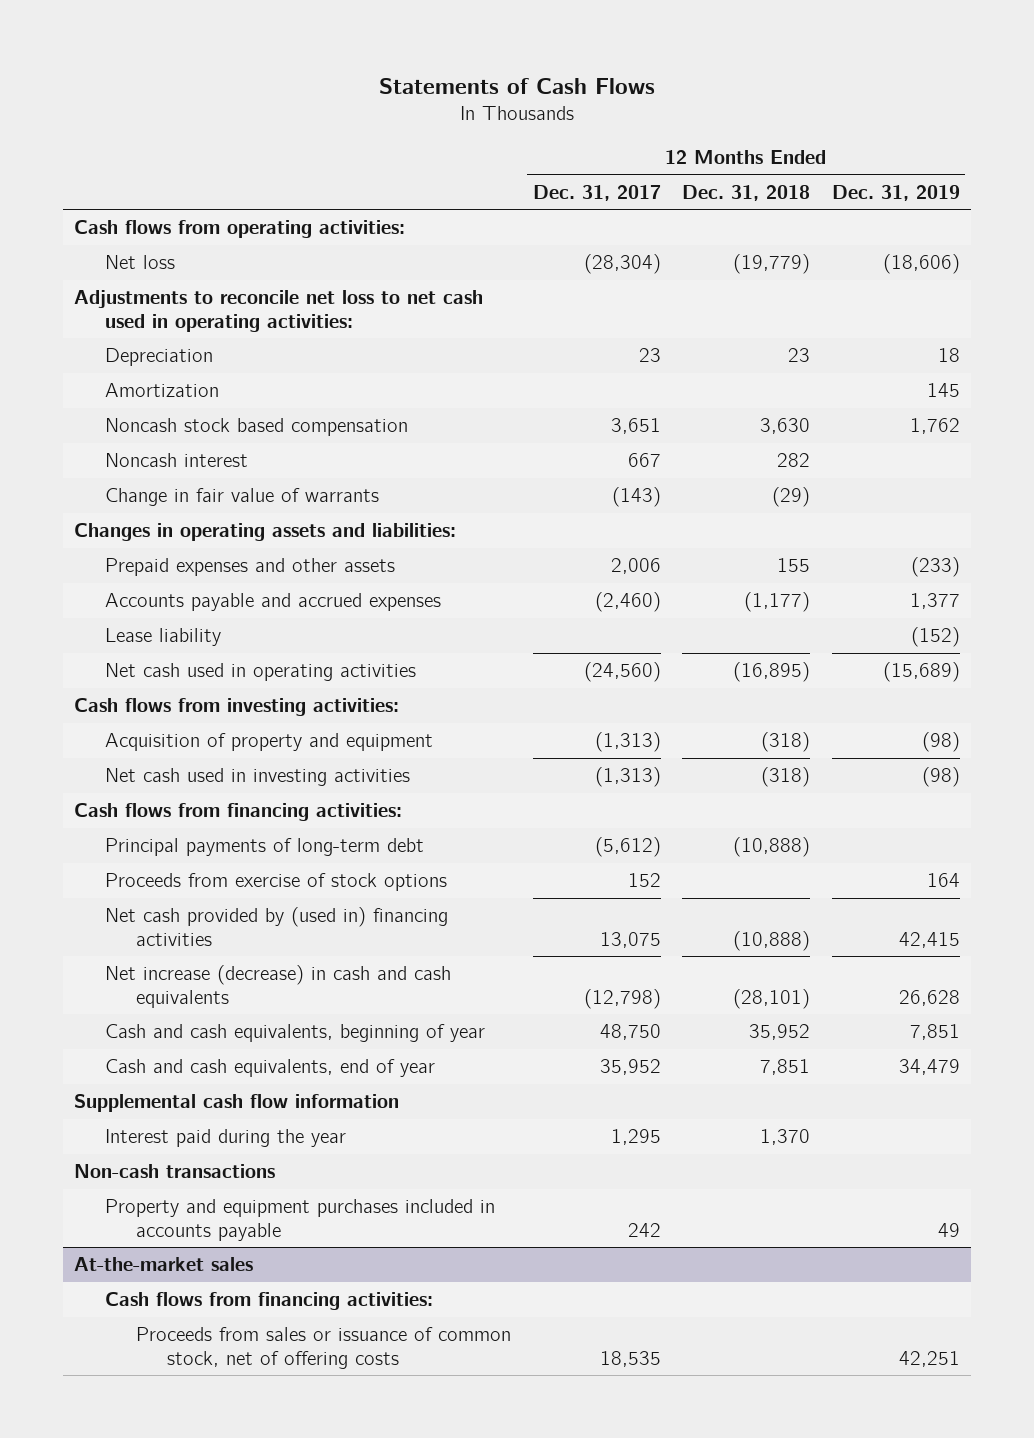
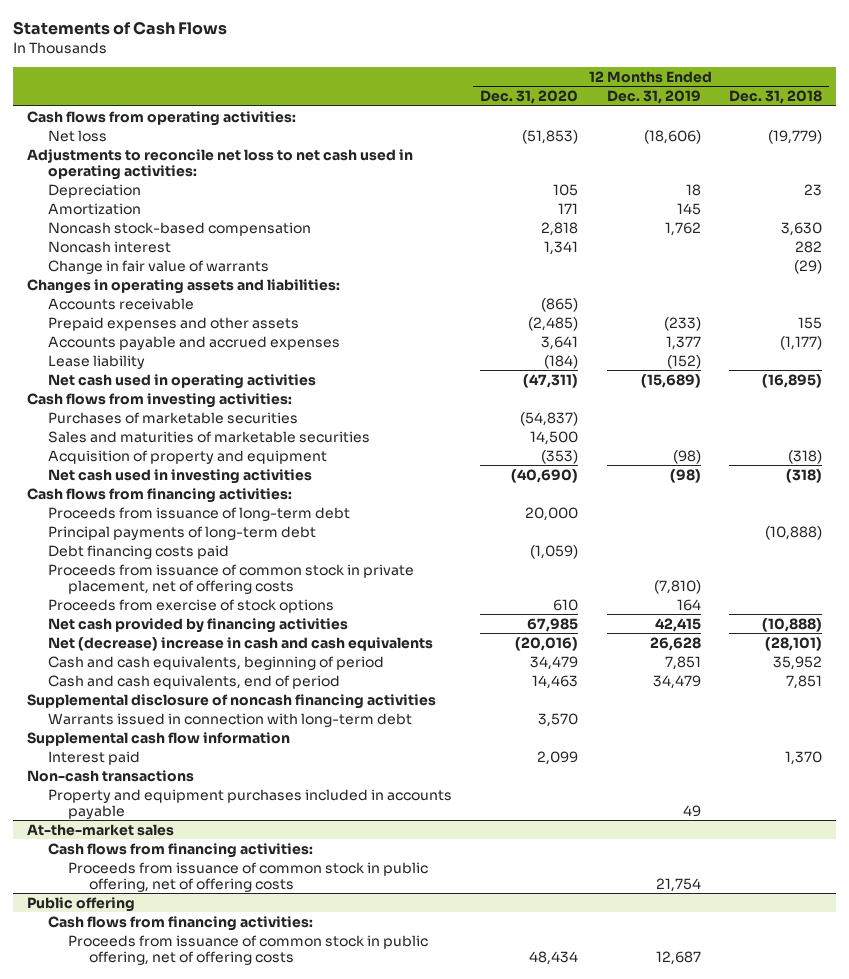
[532,184,661,201] Dec. 31, 2017 -> none
none -> [480,89,579,104] Dec. 31, 2020
[104,418,408,437] Noncash stock based compensation -> [47,221,311,236] Noncash stock-based compensation
none -> [47,297,194,310] Accounts receivable
none -> [47,411,298,424] Purchases of marketable securities
none -> [47,430,370,443] Sales and maturities of marketable securities
none -> [47,506,350,521] Proceeds from issuance of long-term debt
none -> [47,544,229,559] Debt financing costs paid
none -> [47,563,414,594] Proceeds from issuance of common stock in private placement, net of offering costs
[104,907,448,946] Net cash provided by (used in) financing activities -> [47,617,348,633] Net cash provided by financing activities
[104,965,451,1008] Net increase (decrease) in cash and cash equivalents -> [47,636,433,651] Net (decrease) increase in cash and cash equivalents
[104,1024,485,1043] Cash and cash equivalents, beginning of year -> [47,655,384,670] Cash and cash equivalents, beginning of period
[104,1059,435,1078] Cash and cash equivalents, end of year -> [47,674,340,689] Cash and cash equivalents, end of period
none -> [27,693,437,709] Supplemental disclosure of noncash financing activities
none -> [47,712,412,727] Warrants issued in connection with long-term debt
[104,1129,346,1148] Interest paid during the year -> [47,750,140,765] Interest paid
[136,1327,512,1369] Proceeds from sales or issuance of common stock, net of offering costs -> [68,861,429,892] Proceeds from issuance of common stock in public offering, net of offering costs
[898,1350,960,1367] 42,251 -> [655,877,701,892] 21,754
none -> [27,896,136,912] Public offering
none -> [47,915,313,931] Cash flows from financing activities:
none -> [68,934,429,965] Proceeds from issuance of common stock in public offering, net of offering costs

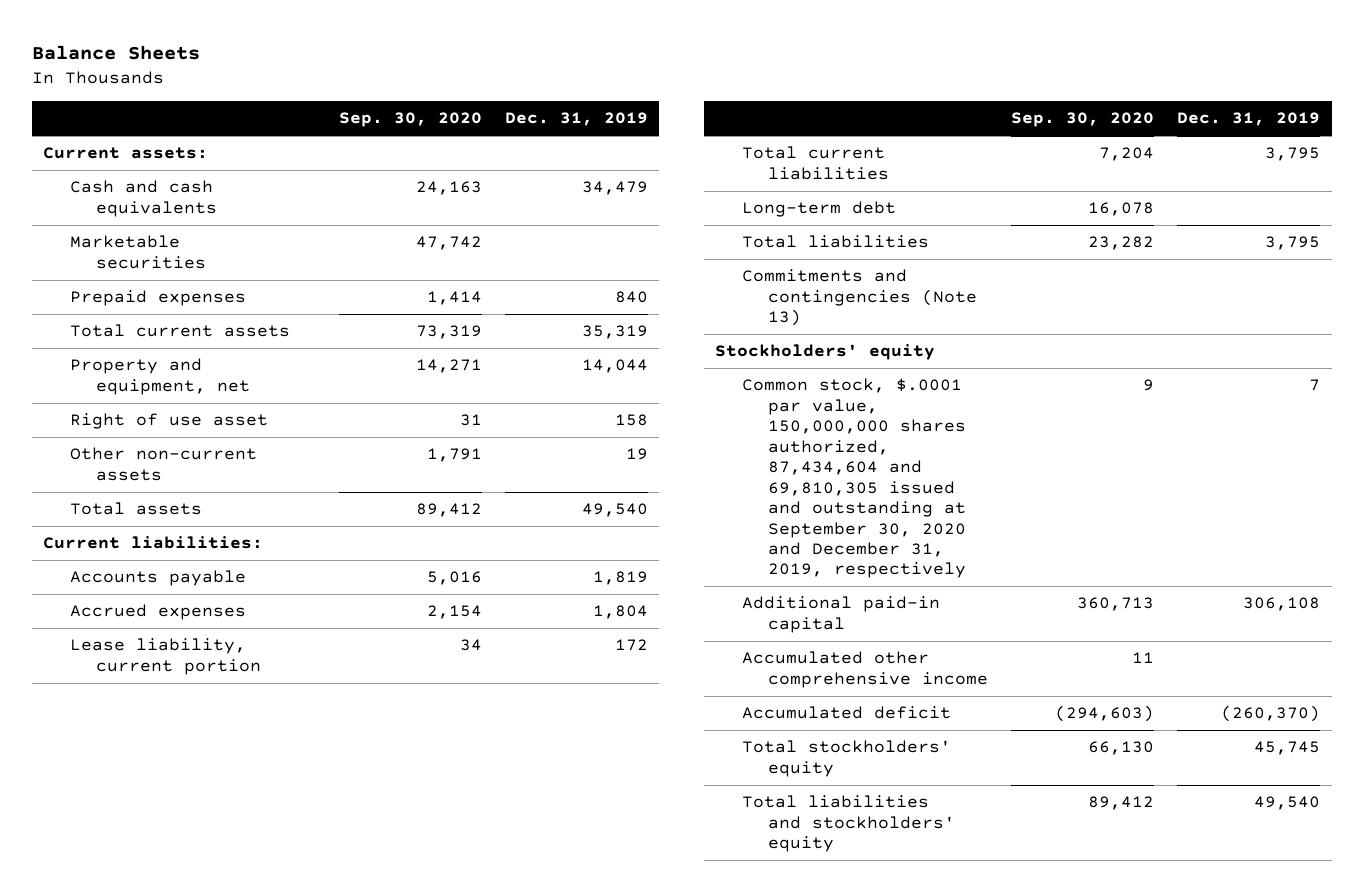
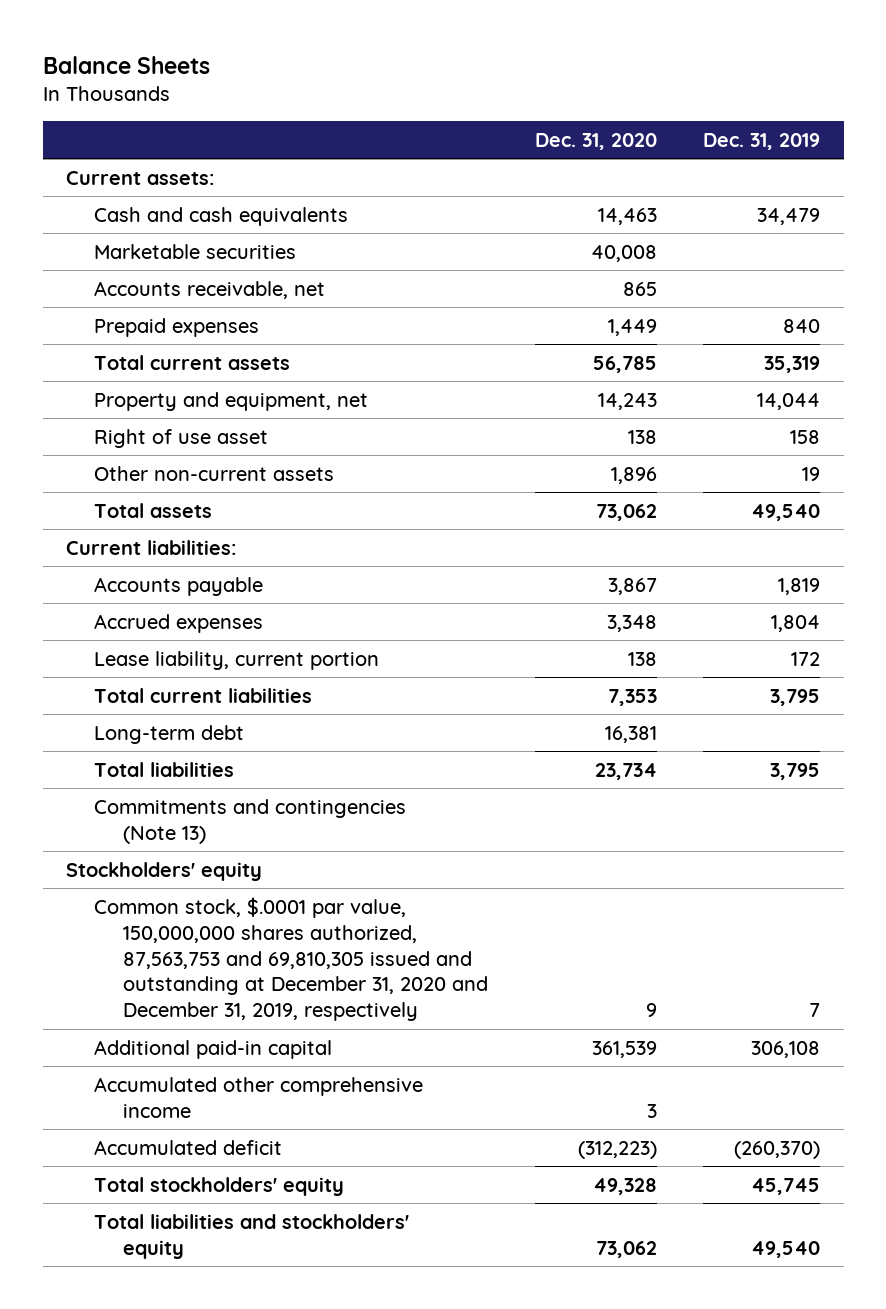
[338,112,482,128] Sep. 30, 2020 -> none
none -> [534,132,657,150] Dec. 31, 2020
none -> [94,280,326,299] Accounts receivable, net
[741,378,967,579] Common stock, $.0001 par value, 150,000,000 shares authorized, 87,434,604 and 69,810,305 issued and outstanding at September 30, 2020 and December 31, 2019, respectively -> [94,896,488,1022] Common stock, $.0001 par value, 150,000,000 shares authorized, 87,563,753 and 69,810,305 issued and outstanding at December 31, 2020 and December 31, 2019, respectively

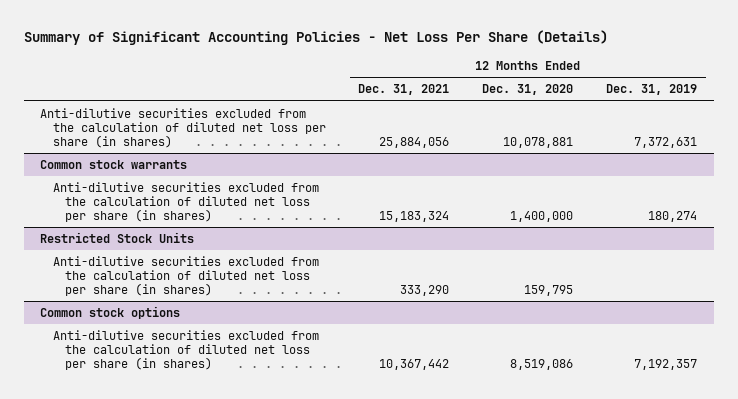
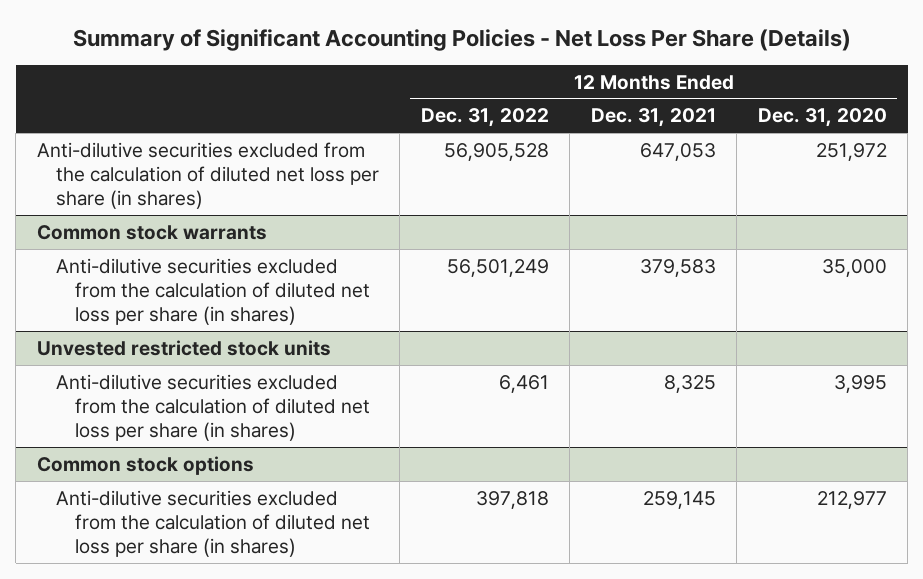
[606,84,698,96] Dec. 31, 2019 -> none
none -> [420,108,549,128] Dec. 31, 2022
[379,136,450,148] 25,884,056 -> [639,142,716,161] 647,053
[503,136,574,148] 10,078,881 -> [815,142,887,161] 251,972
[379,210,450,222] 15,183,324 -> [639,258,716,277] 379,583
[510,210,574,222] 1,400,000 -> [821,258,887,277] 35,000
[40,231,195,243] Restricted Stock Units -> [36,339,331,356] Unvested restricted stock units
[400,284,450,296] 333,290 -> [663,374,716,393] 8,325
[524,284,574,296] 159,795 -> [833,374,887,393] 3,995
[379,358,450,370] 10,367,442 -> [642,490,716,509] 259,145
[510,358,574,370] 8,519,086 -> [816,490,887,509] 212,977

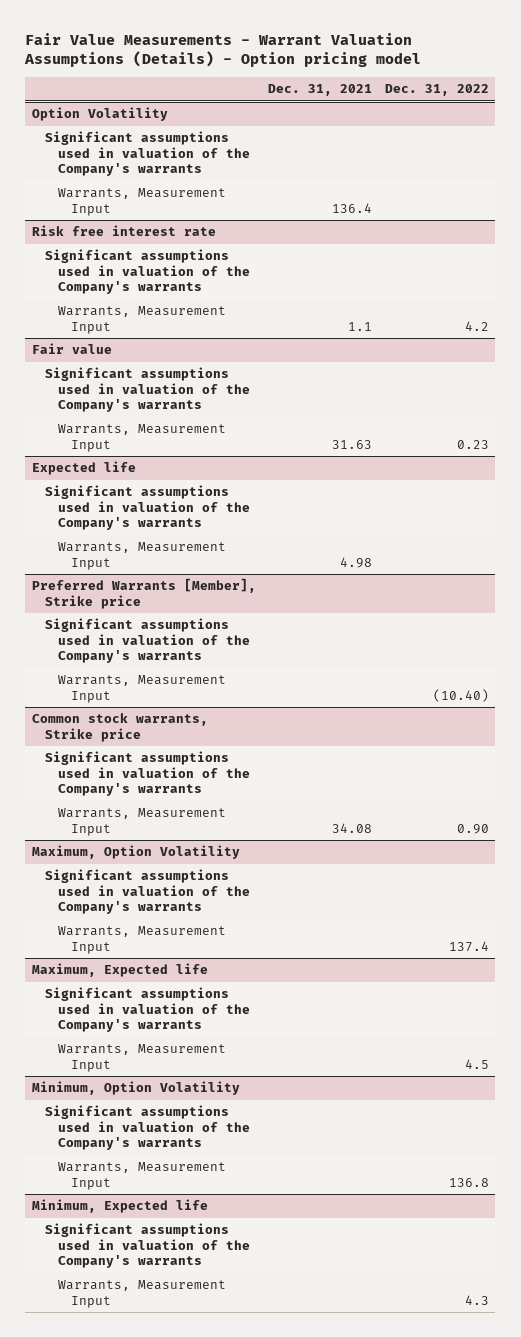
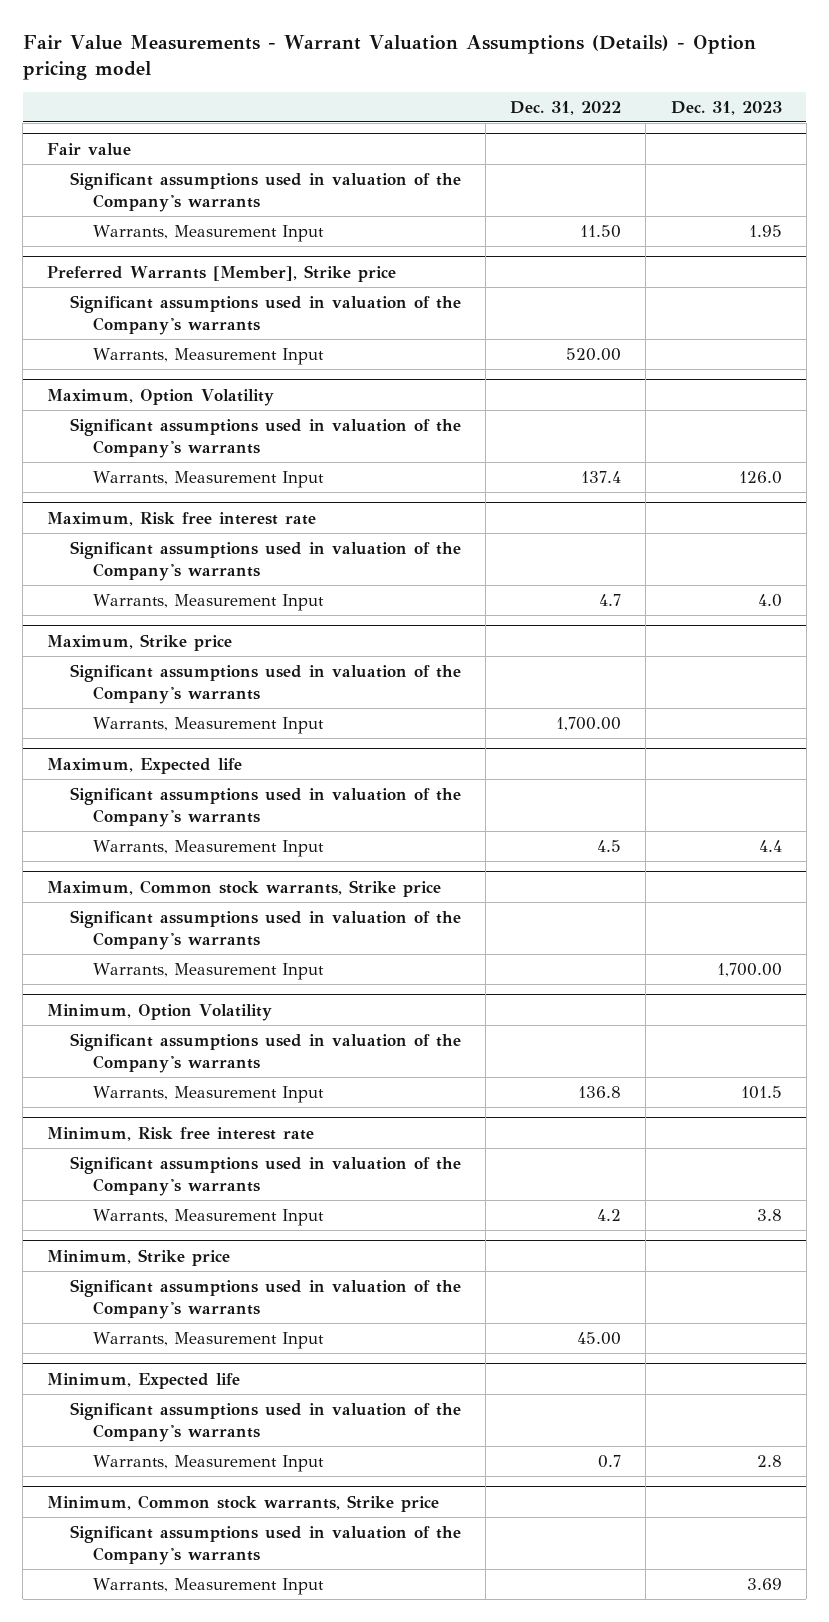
[268,84,373,97] Dec. 31, 2021 -> none
none -> [670,100,782,115] Dec. 31, 2023
[31,107,168,122] Option Volatility -> none
[44,131,251,177] Significant assumptions used in valuation of the Company's warrants -> none
[58,188,227,216] Warrants, Measurement Input -> none
[31,225,216,237] Risk free interest rate -> none
[44,249,251,295] Significant assumptions used in valuation of the Company's warrants -> none
[58,306,227,334] Warrants, Measurement Input -> none
[31,461,136,476] Expected life -> none
[44,485,251,531] Significant assumptions used in valuation of the Company's warrants -> none
[58,542,227,570] Warrants, Measurement Input -> none
[456,439,489,449] 0.23 -> [580,224,622,238] 11.50
[31,713,208,742] Common stock warrants, Strike price -> none
[44,751,251,797] Significant assumptions used in valuation of the Company's warrants -> none
[58,808,227,836] Warrants, Measurement Input -> none
[432,688,489,702] (10.40) -> [566,347,622,361] 520.00
none -> [47,511,317,526] Maximum, Risk free interest rate
none -> [70,540,462,581] Significant assumptions used in valuation of the Company's warrants
none -> [92,593,324,611] Warrants, Measurement Input
none -> [47,633,233,651] Maximum, Strike price
none -> [70,663,462,704] Significant assumptions used in valuation of the Company's warrants
none -> [92,716,324,734] Warrants, Measurement Input
none -> [47,879,442,897] Maximum, Common stock warrants, Strike price
none -> [70,909,462,950] Significant assumptions used in valuation of the Company's warrants
none -> [92,962,324,980] Warrants, Measurement Input
none -> [47,1126,315,1141] Minimum, Risk free interest rate
none -> [70,1155,462,1196] Significant assumptions used in valuation of the Company's warrants
none -> [92,1208,324,1226] Warrants, Measurement Input
none -> [47,1248,231,1266] Minimum, Strike price
none -> [70,1278,462,1319] Significant assumptions used in valuation of the Company's warrants
none -> [92,1331,324,1349] Warrants, Measurement Input
[464,1294,489,1305] 4.3 -> [598,1454,622,1468] 0.7
none -> [47,1494,440,1512] Minimum, Common stock warrants, Strike price
none -> [70,1524,462,1565] Significant assumptions used in valuation of the Company's warrants
none -> [92,1577,324,1595] Warrants, Measurement Input

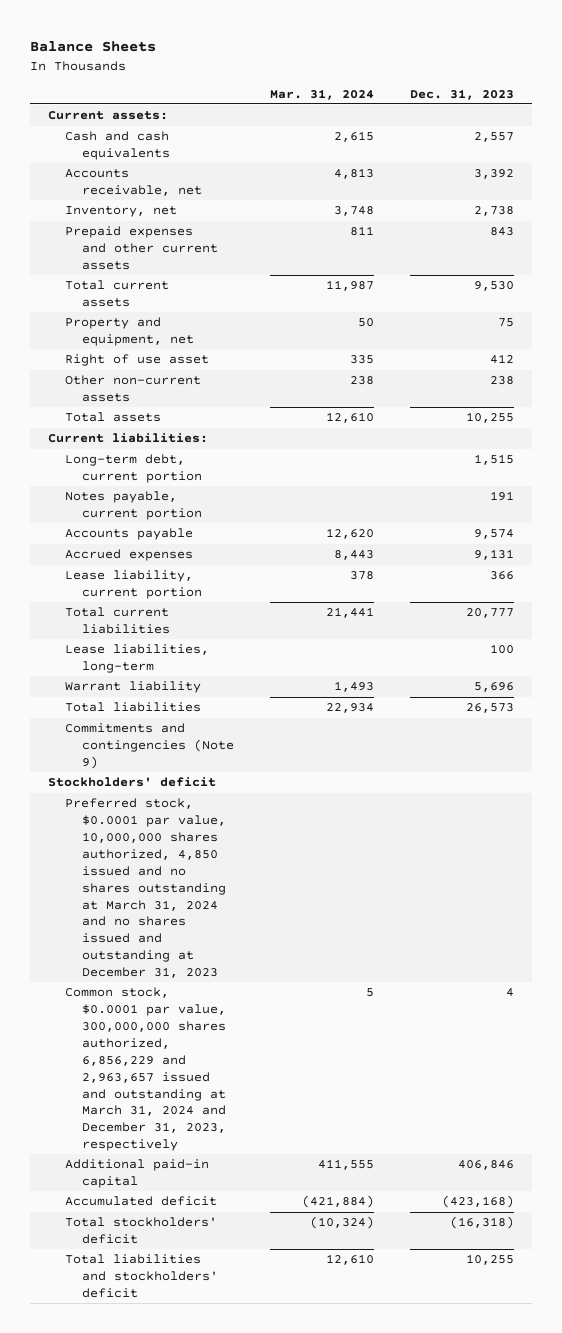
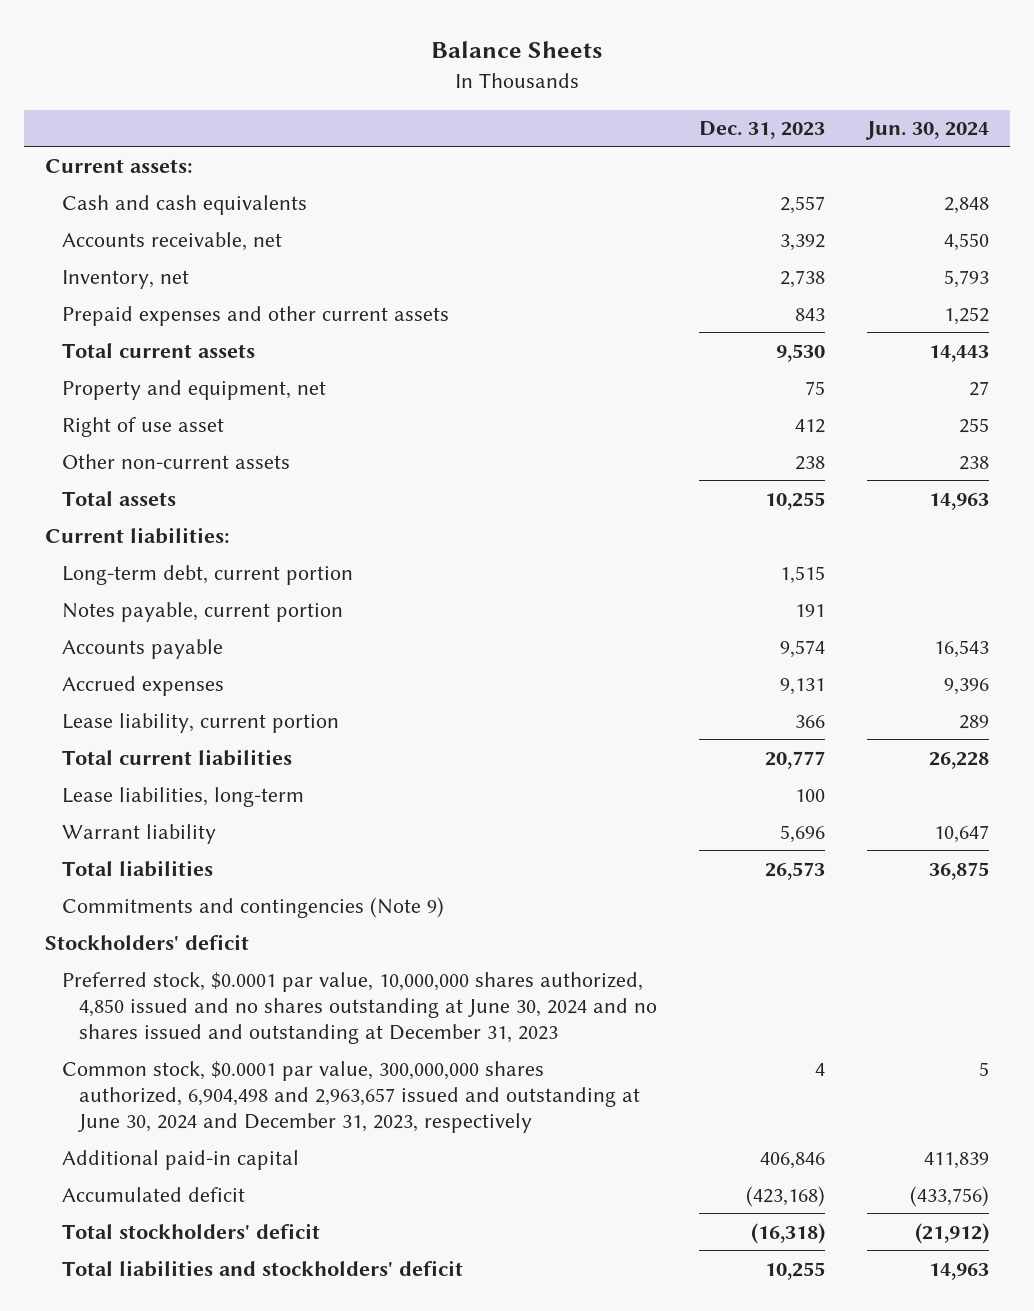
[269,88,374,100] Mar. 31, 2024 -> none
none -> [864,121,989,141] Jun. 30, 2024
[64,798,226,978] Preferred stock, $0.0001 par value, 10,000,000 shares authorized, 4,850 issued and no shares outstanding at March 31, 2024 and no shares issued and outstanding at December 31, 2023 -> [61,971,657,1044] Preferred stock, $0.0001 par value, 10,000,000 shares authorized, 4,850 issued and no shares outstanding at June 30, 2024 and no shares issued and outstanding at December 31, 2023
[64,987,226,1152] Common stock, $0.0001 par value, 300,000,000 shares authorized, 6,856,229 and 2,963,657 issued and outstanding at March 31, 2024 and December 31, 2023, respectively -> [61,1060,640,1133] Common stock, $0.0001 par value, 300,000,000 shares authorized, 6,904,498 and 2,963,657 issued and outstanding at June 30, 2024 and December 31, 2023, respectively

